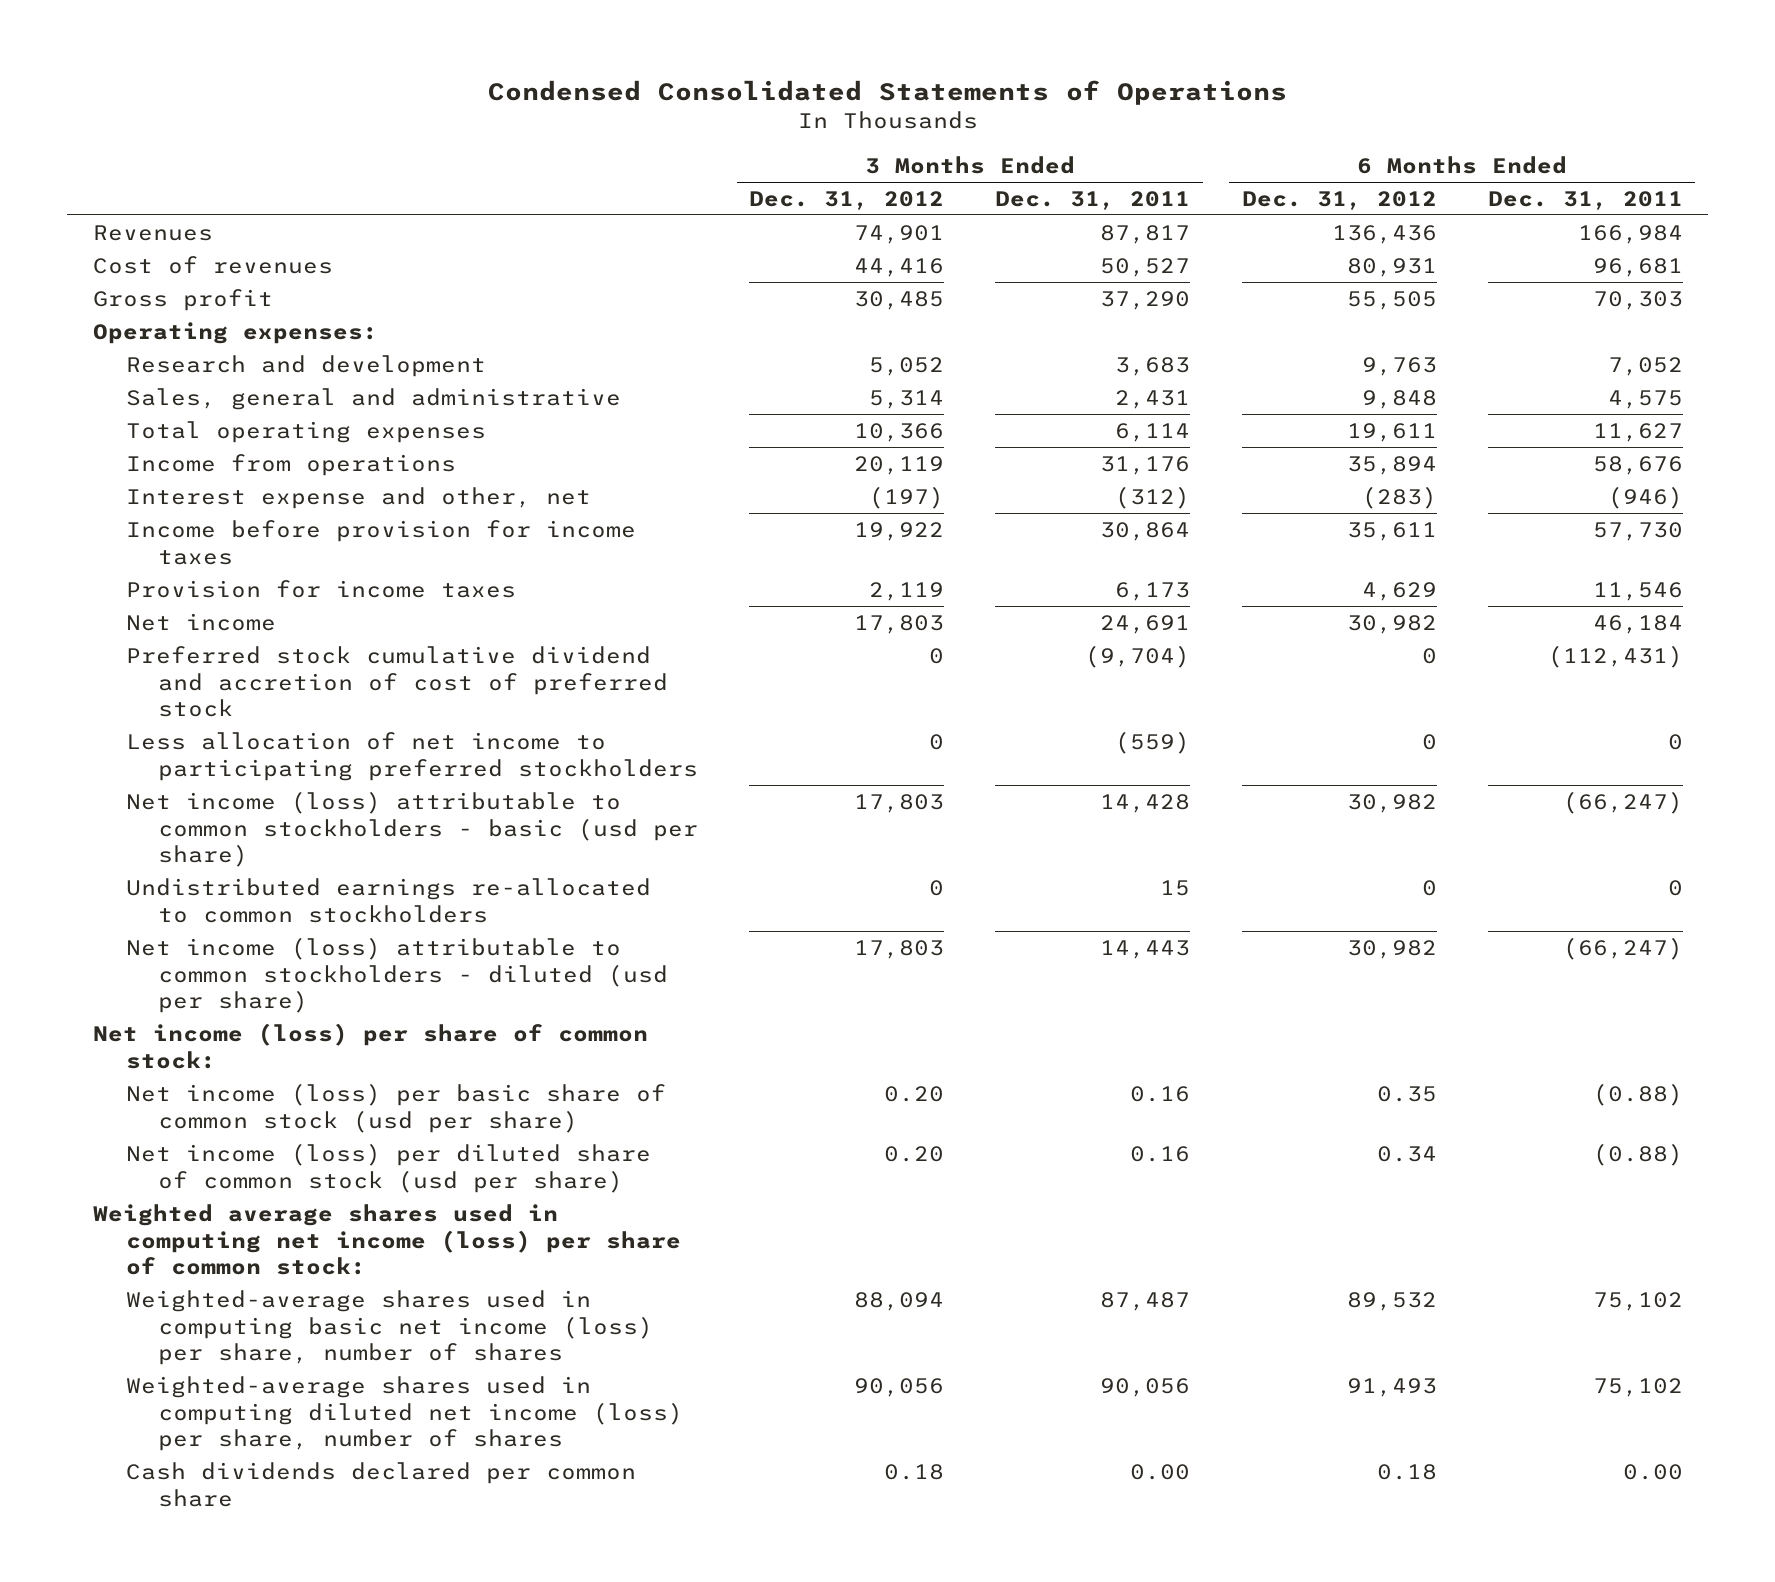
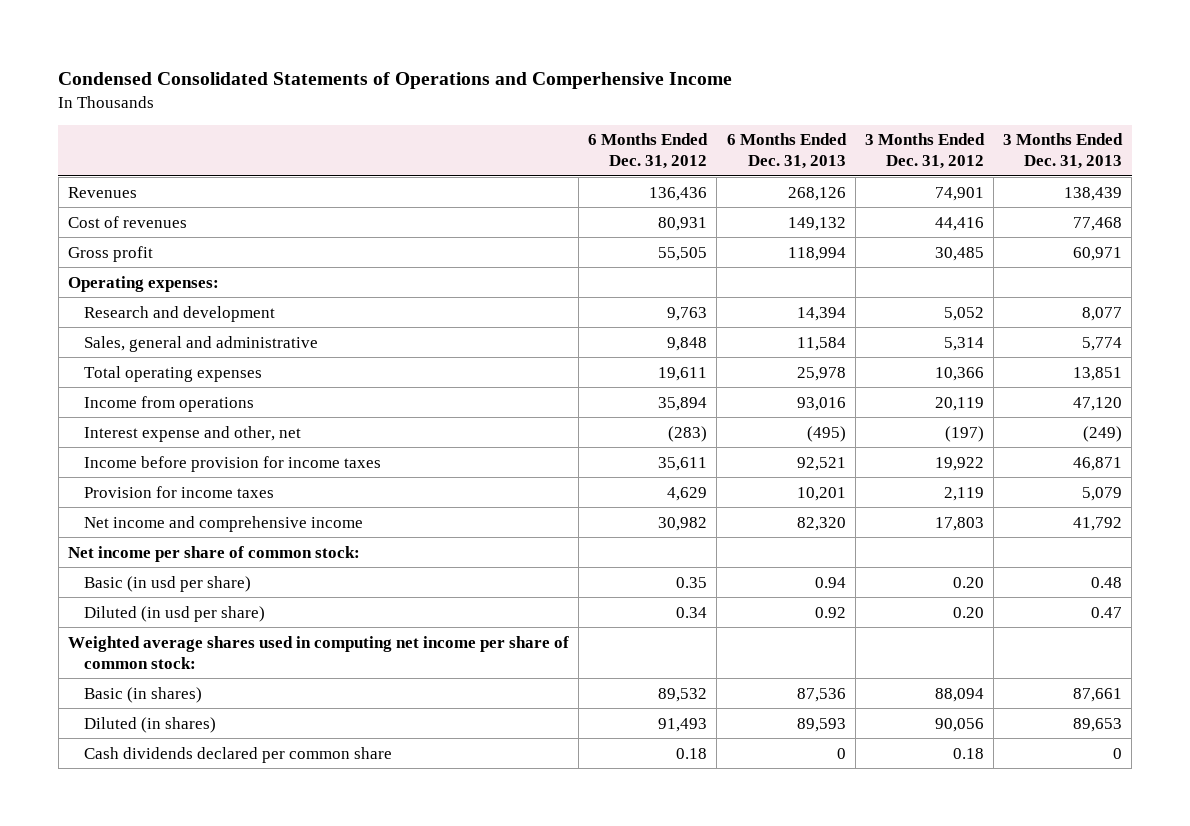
[487,79,1287,105] Condensed Consolidated Statements of Operations -> [58,71,733,89] Condensed Consolidated Statements of Operations and Comperhensive Income
[995,190,1191,210] Dec. 31, 2011 -> none
[1487,190,1683,210] Dec. 31, 2011 -> none
none -> [726,133,847,170] 6 Months Ended Dec. 31, 2013
none -> [1003,133,1124,170] 3 Months Ended Dec. 31, 2013
[125,645,669,718] Preferred stock cumulative dividend and accretion of cost of preferred stock -> none
[125,731,699,781] Less allocation of net income to participating preferred stockholders -> none
[125,790,699,868] Net income (loss) attributable to common stockholders - basic (usd per share) -> none
[125,877,651,923] Undistributed earnings re-allocated to common stockholders -> none
[125,936,669,1014] Net income (loss) attributable to common stockholders - diluted (usd per share) -> none
[125,612,276,631] Net income -> [84,515,364,532] Net income and comprehensive income
[92,1022,648,1069] Net income (loss) per share of common stock: -> [67,545,360,562] Net income per share of common stock:
[125,1082,666,1133] Net income (loss) per basic share of common stock (usd per share) -> [84,575,252,592] Basic (in usd per share)
[125,1142,651,1193] Net income (loss) per diluted share of common stock (usd per share) -> [84,605,266,622] Diluted (in usd per share)
[92,1203,681,1276] Weighted average shares used in computing net income (loss) per share of common stock: -> [67,635,569,669] Weighted average shares used in computing net income per share of common stock:
[125,1289,654,1366] Weighted-average shares used in computing basic net income (loss) per share, number of shares -> [84,686,203,703] Basic (in shares)
[125,1375,684,1452] Weighted-average shares used in computing diluted net income (loss) per share, number of shares -> [84,716,217,733] Diluted (in shares)

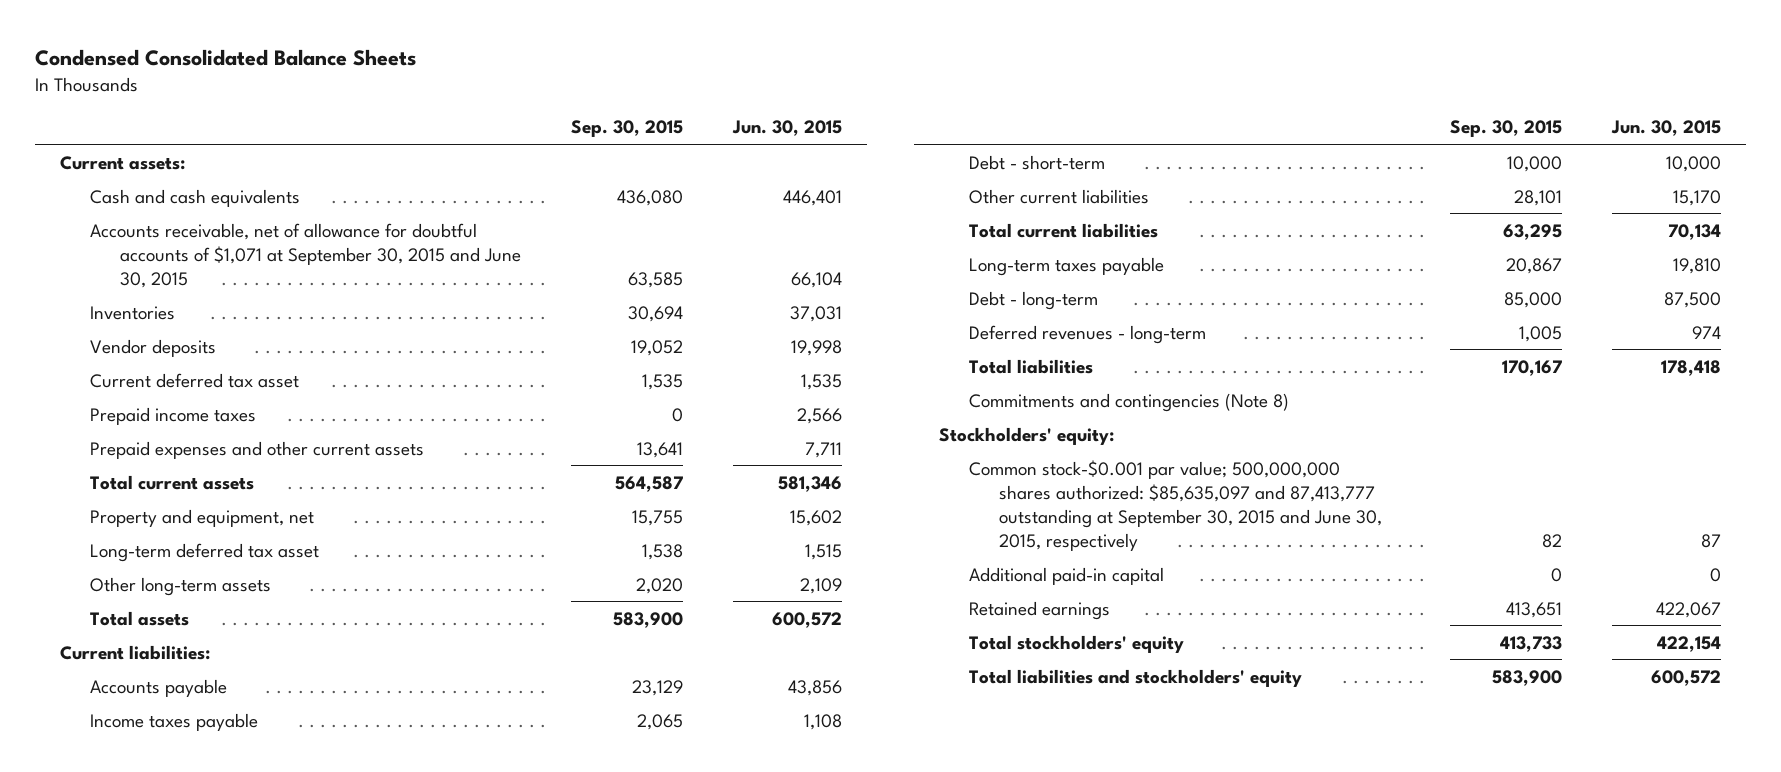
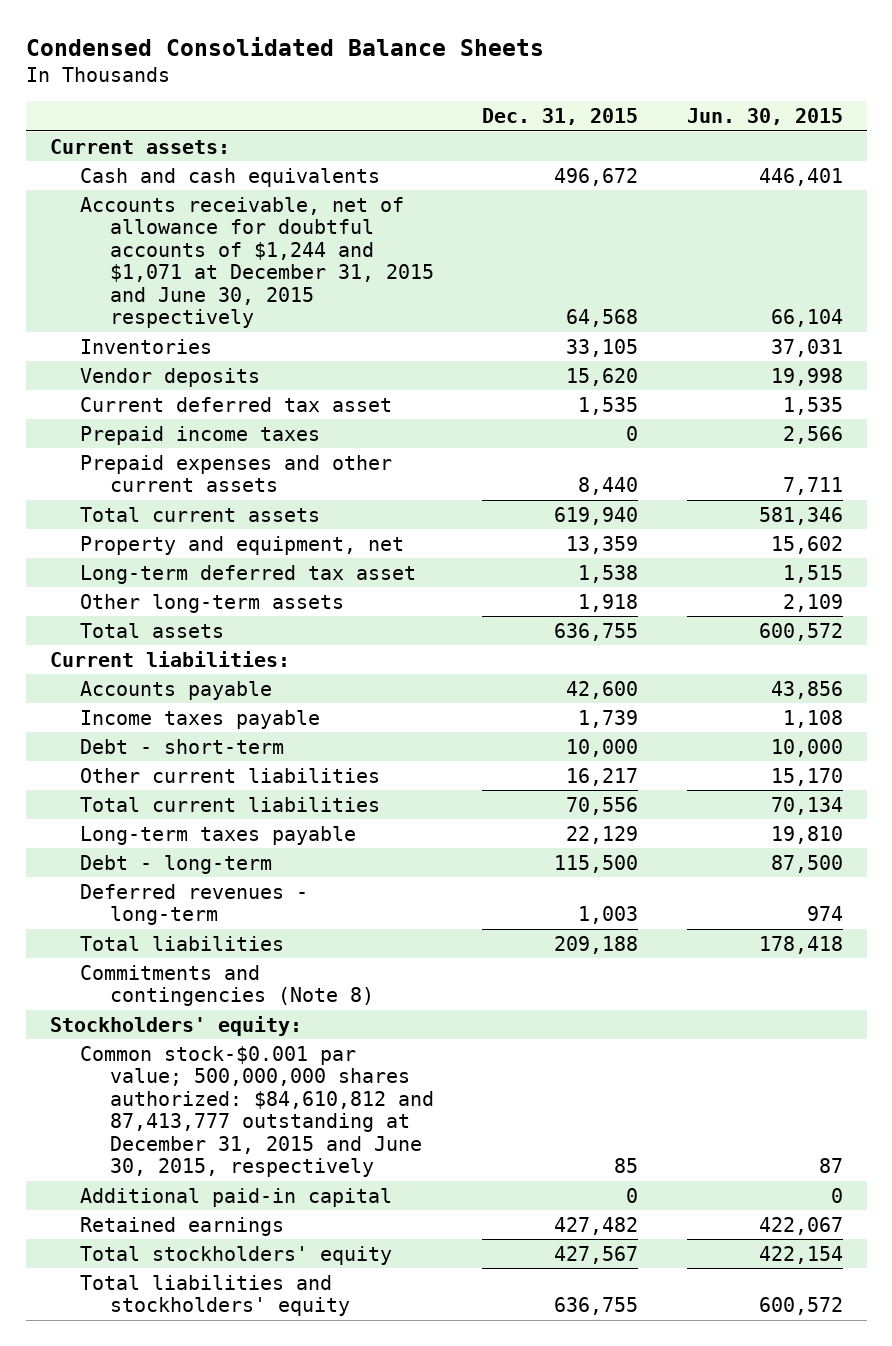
[570,120,683,138] Sep. 30, 2015 -> none
none -> [482,108,639,126] Dec. 31, 2015
[90,222,521,288] Accounts receivable, net of allowance for doubtful accounts of $1,071 at September 30, 2015 and June 30, 2015 -> [79,196,435,329] Accounts receivable, net of allowance for doubtful accounts of $1,244 and $1,071 at December 31, 2015 and June 30, 2015 respectively
[969,459,1382,551] Common stock-$0.001 par value; 500,000,000 shares authorized: $85,635,097 and 87,413,777 outstanding at September 30, 2015 and June 30, 2015, respectively -> [79,1045,435,1178] Common stock-$0.001 par value; 500,000,000 shares authorized: $84,610,812 and 87,413,777 outstanding at December 31, 2015 and June 30, 2015, respectively

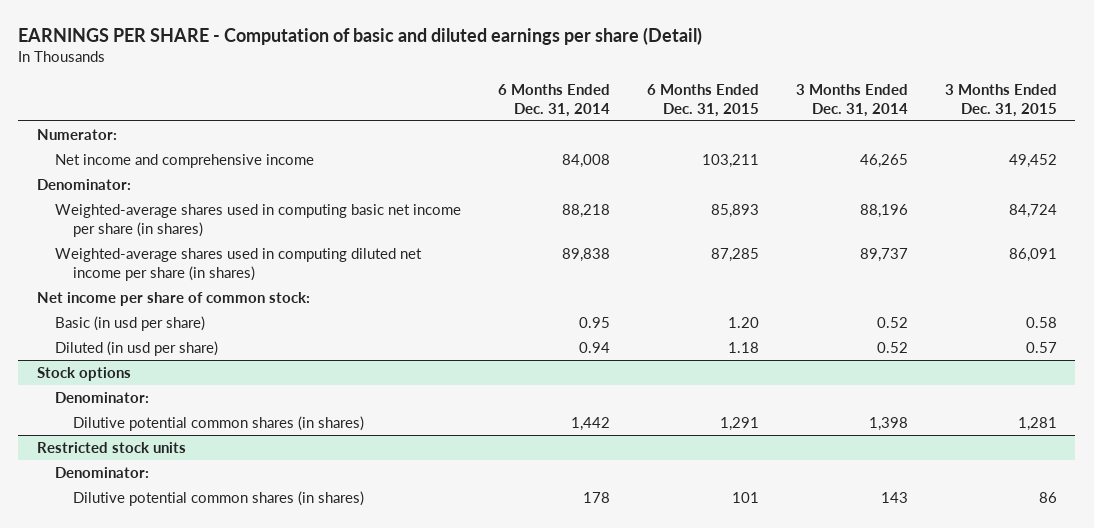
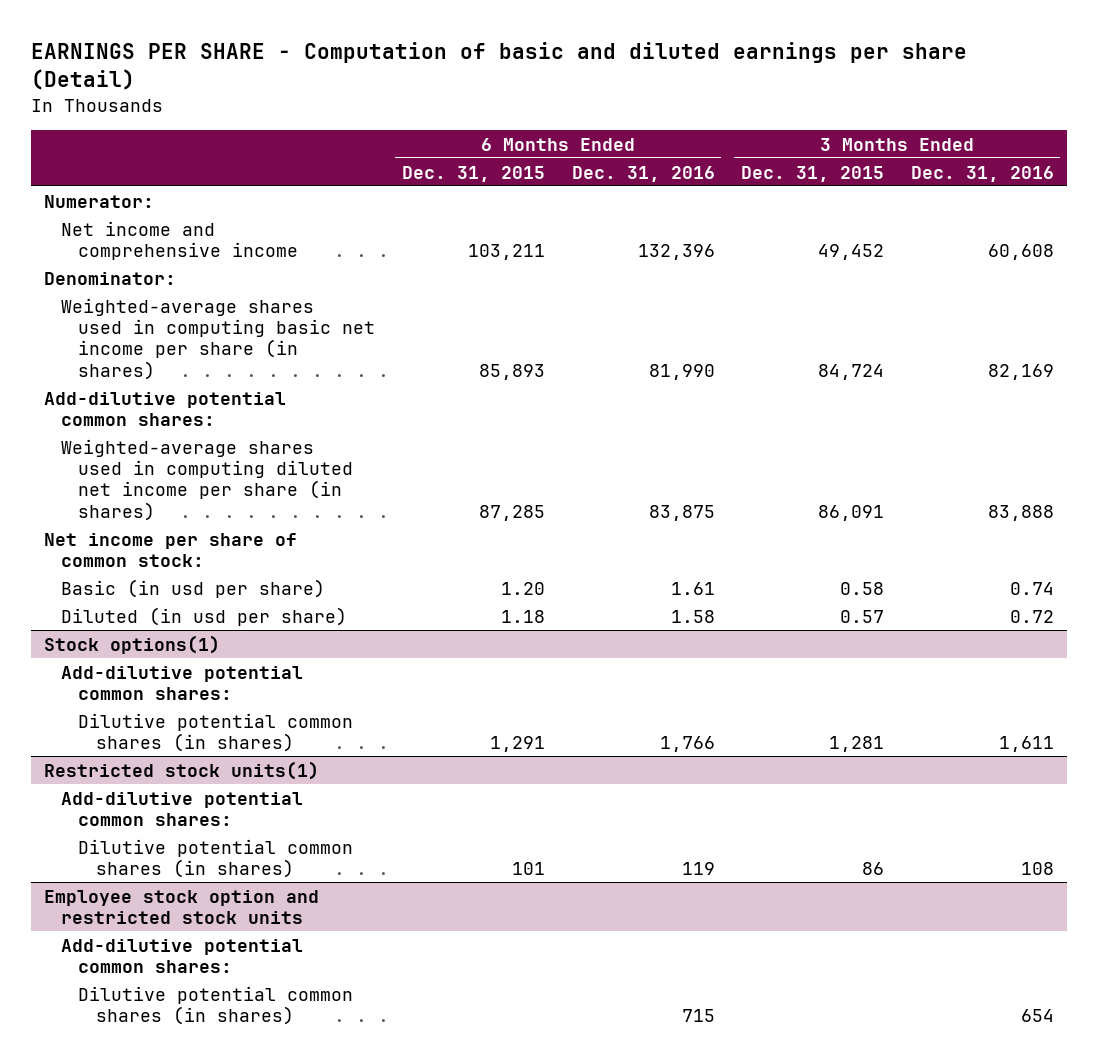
[497,83,610,117] 6 Months Ended Dec. 31, 2014 -> none
[795,83,908,117] 3 Months Ended Dec. 31, 2014 -> none
none -> [571,165,715,182] Dec. 31, 2016
none -> [910,165,1054,182] Dec. 31, 2016
none -> [44,391,287,426] Add-dilutive potential common shares:
[55,391,150,403] Denominator: -> none
[36,366,131,381] Stock options -> [44,634,221,654] Stock options(1)
none -> [61,665,304,700] Add-dilutive potential common shares:
[55,466,150,478] Denominator: -> none
[36,441,186,453] Restricted stock units -> [44,760,320,780] Restricted stock units(1)
none -> [61,791,304,826] Add-dilutive potential common shares:
none -> [44,889,320,924] Employee stock option and restricted stock units
none -> [61,938,304,973] Add-dilutive potential common shares:
none -> [78,985,354,1025] Dilutive potential common shares (in shares)

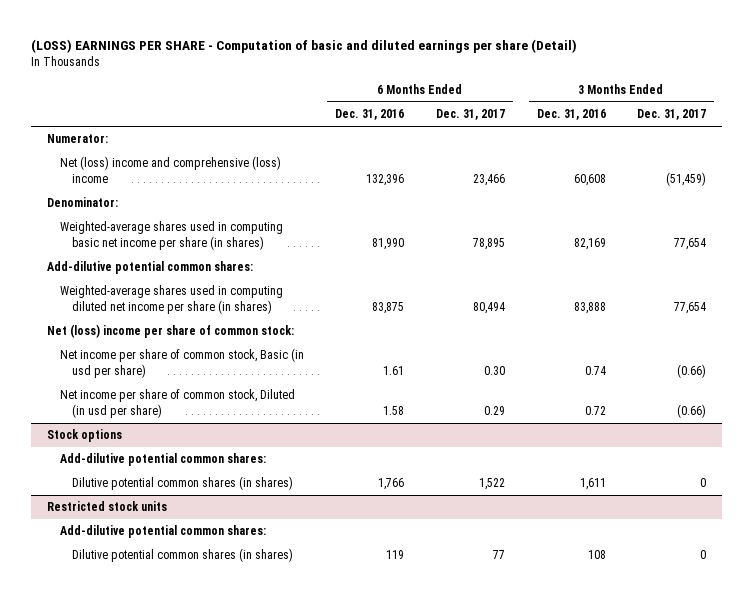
[30,42,967,91] EARNINGS PER SHARE - Computation of basic and diluted earnings per share (Detail) -> [31,38,578,53] (LOSS) EARNINGS PER SHARE - Computation of basic and diluted earnings per share (Detail)
[401,165,545,182] Dec. 31, 2015 -> none
[741,165,885,182] Dec. 31, 2015 -> none
none -> [435,109,505,121] Dec. 31, 2017
none -> [637,109,707,121] Dec. 31, 2017
[61,220,299,260] Net income and comprehensive income -> [59,156,281,183] Net (loss) income and comprehensive (loss) income
[44,532,298,567] Net income per share of common stock: -> [47,324,295,339] Net (loss) income per share of common stock:
[61,578,326,598] Basic (in usd per share) -> [59,348,304,378] Net income per share of common stock, Basic (in usd per share)
[61,606,348,626] Diluted (in usd per share) -> [59,389,295,418] Net income per share of common stock, Diluted (in usd per share)
[44,634,221,654] Stock options(1) -> [47,429,123,443] Stock options
[44,760,320,780] Restricted stock units(1) -> [47,501,168,512] Restricted stock units
[44,889,320,924] Employee stock option and restricted stock units -> none
[61,938,304,973] Add-dilutive potential common shares: -> none
[78,985,354,1025] Dilutive potential common shares (in shares) -> none

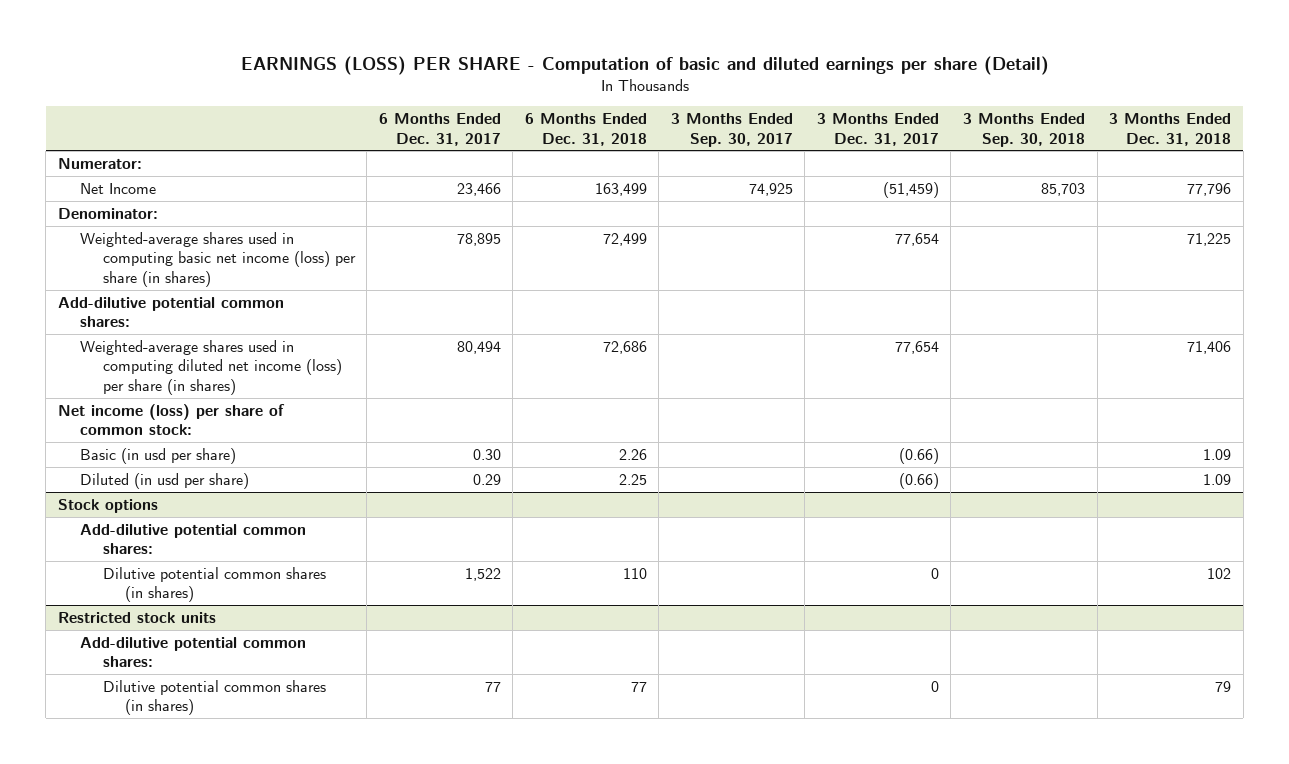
[31,38,578,53] (LOSS) EARNINGS PER SHARE - Computation of basic and diluted earnings per share (Detail) -> [240,55,1049,75] EARNINGS (LOSS) PER SHARE - Computation of basic and diluted earnings per share (Detail)
[335,109,405,121] Dec. 31, 2016 -> none
[536,109,606,121] Dec. 31, 2016 -> none
none -> [524,112,647,146] 6 Months Ended Dec. 31, 2018
none -> [670,112,793,147] 3 Months Ended Sep. 30, 2017
none -> [962,112,1085,147] 3 Months Ended Sep. 30, 2018
none -> [1109,112,1232,146] 3 Months Ended Dec. 31, 2018
[59,156,281,183] Net (loss) income and comprehensive (loss) income -> [80,182,157,194] Net Income
[59,221,283,250] Weighted-average shares used in computing basic net income per share (in shares) -> [80,231,356,288] Weighted-average shares used in computing basic net income (loss) per share (in shares)
[59,285,283,314] Weighted-average shares used in computing diluted net income per share (in shares) -> [80,339,342,396] Weighted-average shares used in computing diluted net income (loss) per share (in shares)
[47,324,295,339] Net (loss) income per share of common stock: -> [57,403,285,436] Net income (loss) per share of common stock:
[59,348,304,378] Net income per share of common stock, Basic (in usd per share) -> [80,447,237,464] Basic (in usd per share)
[59,389,295,418] Net income per share of common stock, Diluted (in usd per share) -> [80,472,250,489] Diluted (in usd per share)

